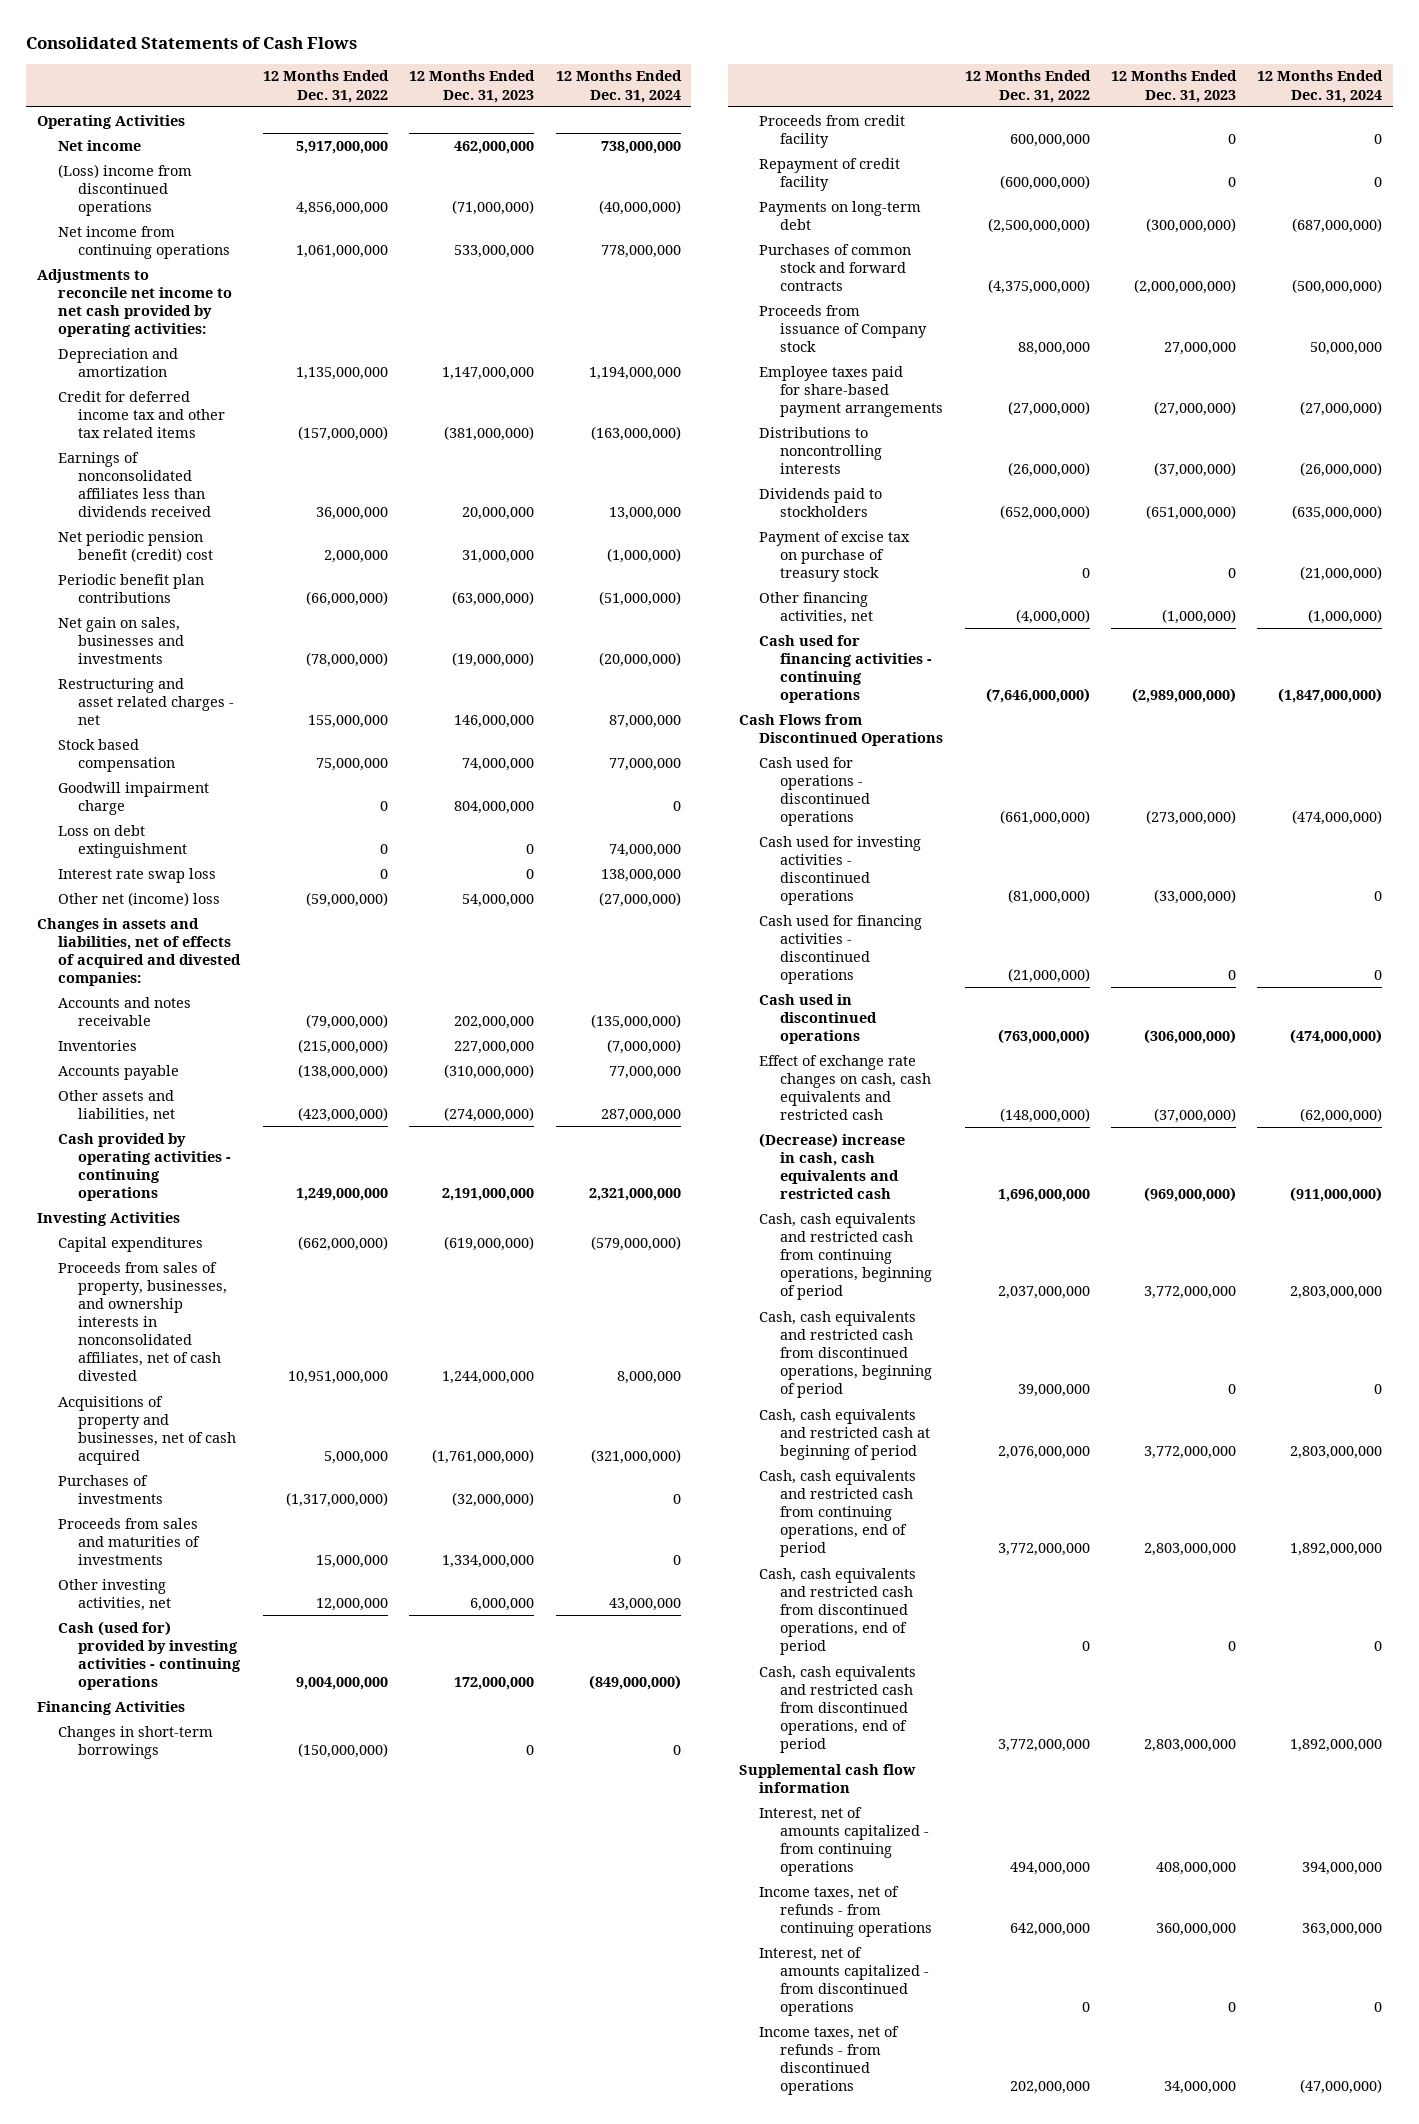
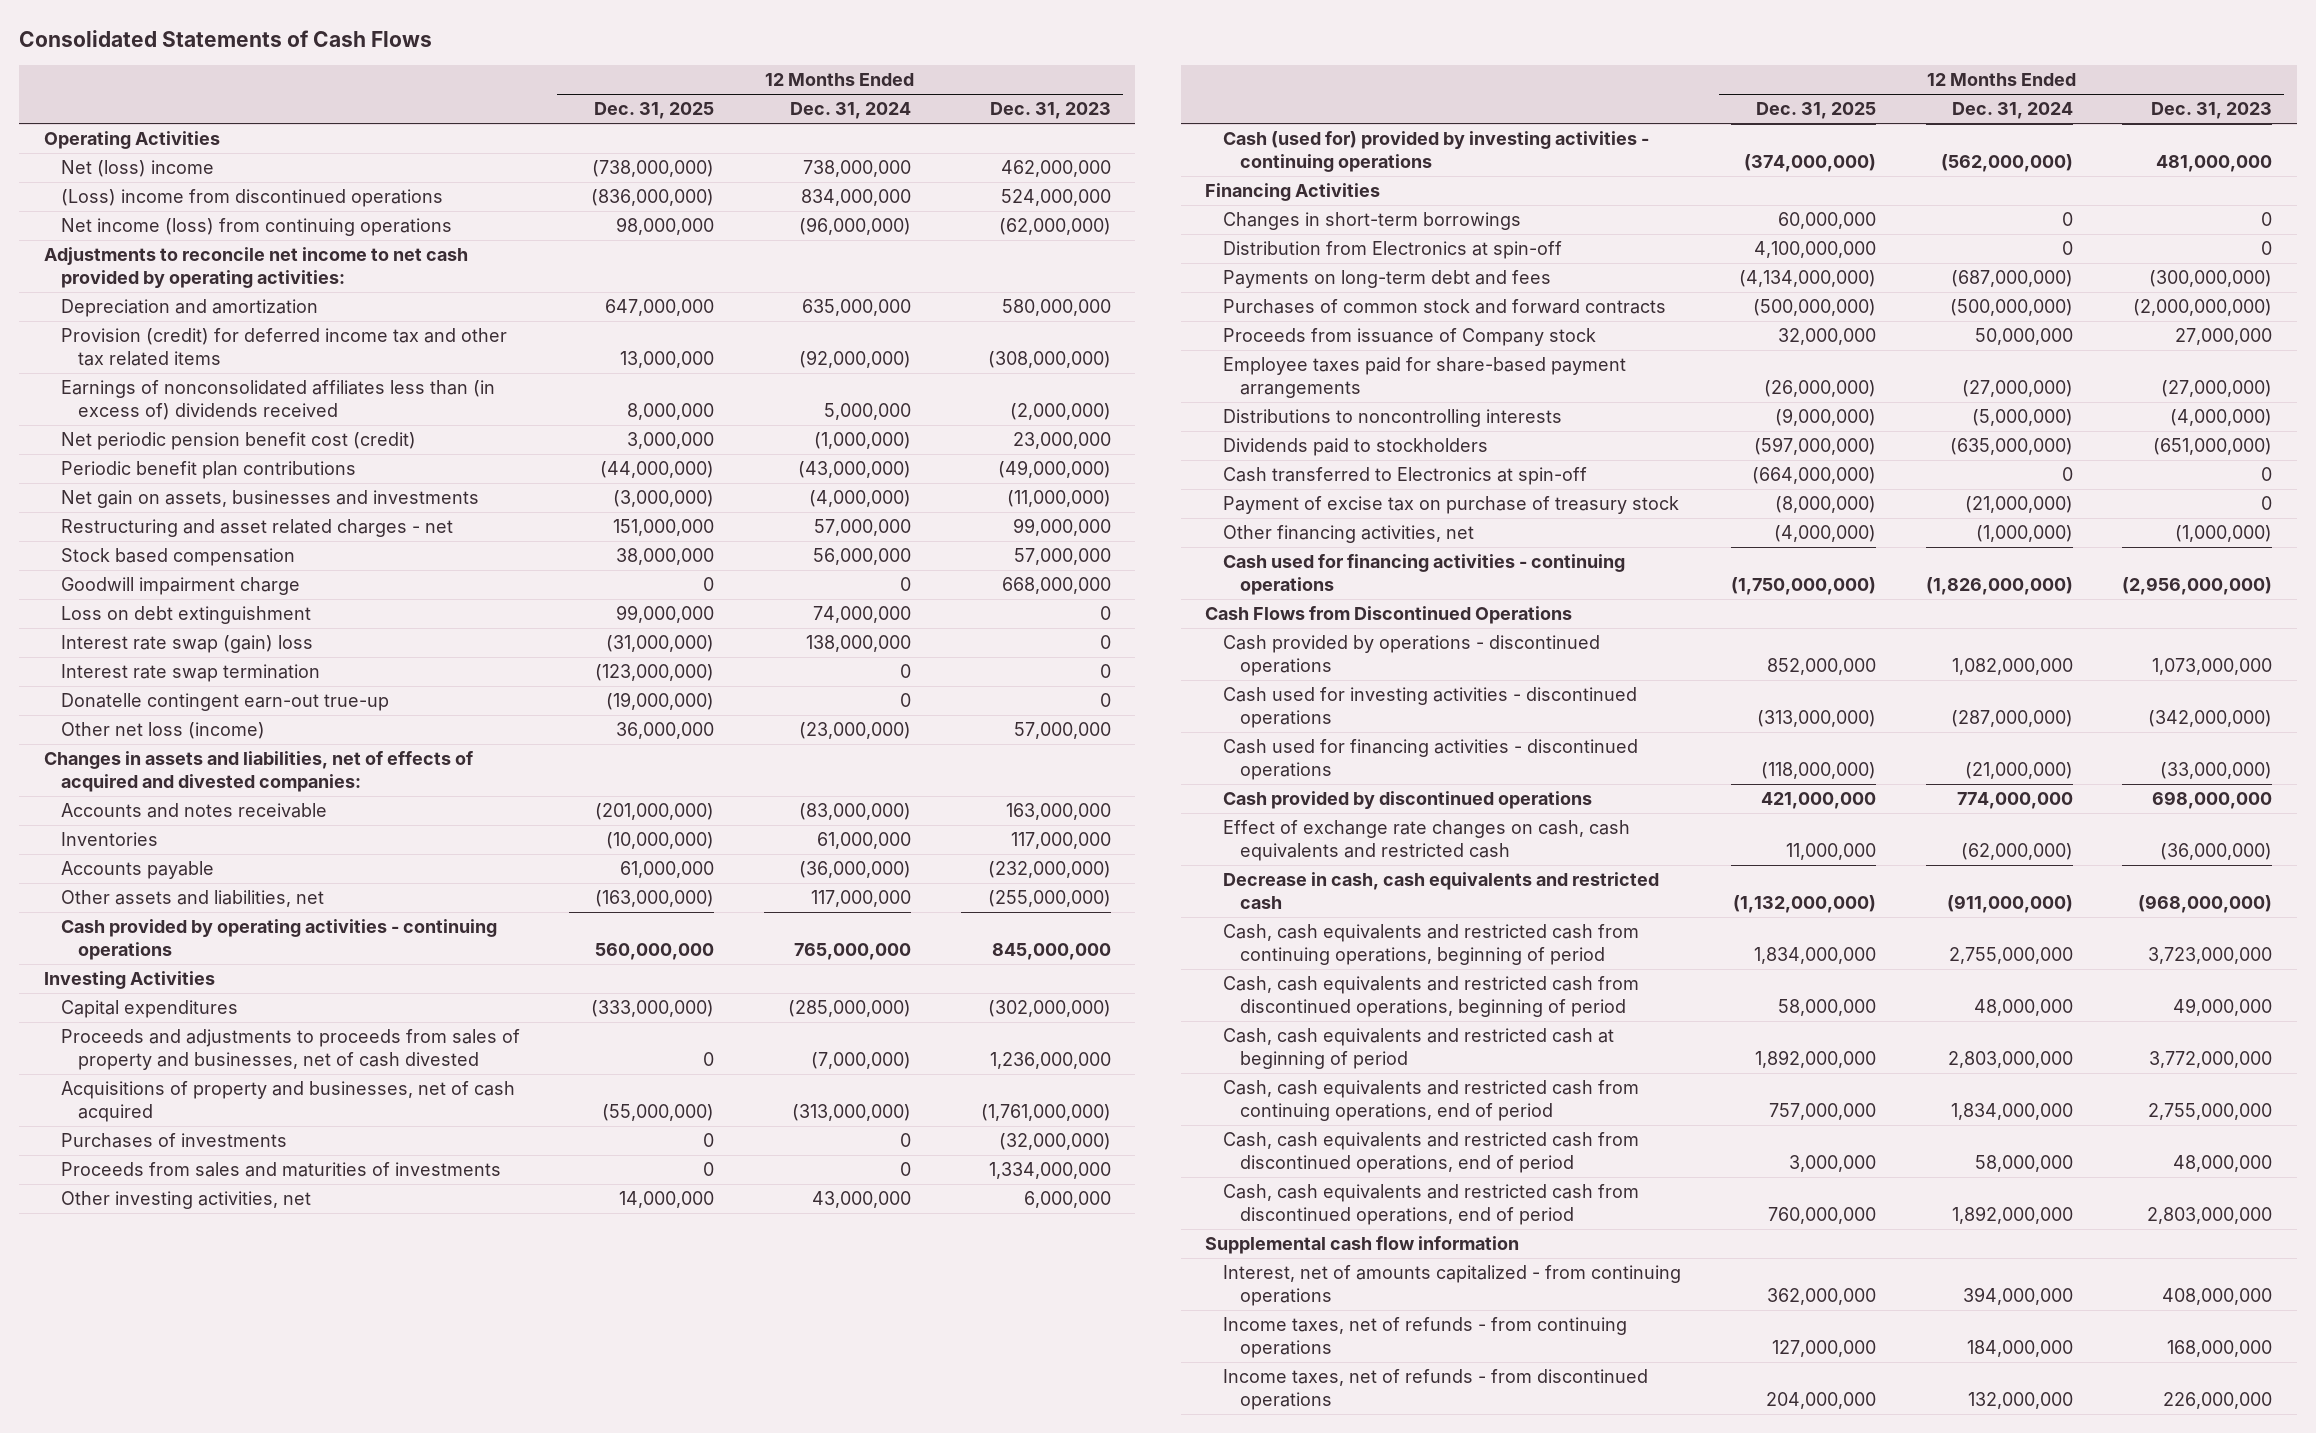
[263,70,390,103] 12 Months Ended Dec. 31, 2022 -> none
none -> [594,102,715,120] Dec. 31, 2025
[57,139,141,151] Net income -> [60,160,214,178] Net (loss) income
[452,200,535,216] (71,000,000) -> [1000,189,1111,207] 524,000,000
[598,200,681,216] (40,000,000) -> [801,189,912,207] 834,000,000
[57,225,231,259] Net income from continuing operations -> [60,218,452,237] Net income (loss) from continuing operations
[454,244,535,258] 533,000,000 -> [998,218,1111,236] (62,000,000)
[600,244,681,258] 778,000,000 -> [799,217,912,236] (96,000,000)
[442,366,535,380] 1,147,000,000 -> [1001,299,1111,317] 580,000,000
[588,366,681,380] 1,194,000,000 -> [802,299,912,317] 635,000,000
[57,390,226,439] Credit for deferred income tax and other tax related items -> [60,328,507,367] Provision (credit) for deferred income tax and other tax related items
[444,426,535,442] (381,000,000) -> [987,351,1111,369] (308,000,000)
[590,426,681,442] (163,000,000) -> [799,350,912,369] (92,000,000)
[57,451,212,518] Earnings of nonconsolidated affiliates less than dividends received -> [60,380,495,421] Earnings of nonconsolidated affiliates less than (in excess of) dividends received
[462,507,535,521] 20,000,000 -> [1009,403,1111,421] (2,000,000)
[608,507,681,521] 13,000,000 -> [824,403,912,421] 5,000,000
[57,530,214,562] Net periodic pension benefit (credit) cost -> [60,432,416,451] Net periodic pension benefit cost (credit)
[462,549,535,563] 31,000,000 -> [1012,432,1111,450] 23,000,000
[452,590,535,606] (63,000,000) -> [997,460,1111,479] (49,000,000)
[598,590,681,606] (51,000,000) -> [798,461,912,479] (43,000,000)
[57,616,185,665] Net gain on sales, businesses and investments -> [60,490,479,509] Net gain on assets, businesses and investments
[452,652,535,668] (19,000,000) -> [1006,490,1111,508] (11,000,000)
[598,652,681,668] (20,000,000) -> [809,490,912,508] (4,000,000)
[454,715,535,729] 146,000,000 -> [1012,518,1111,537] 99,000,000
[608,715,681,729] 87,000,000 -> [814,519,912,537] 57,000,000
[462,757,535,771] 74,000,000 -> [1013,548,1111,566] 57,000,000
[608,757,681,771] 77,000,000 -> [813,548,912,566] 56,000,000
[454,800,535,814] 804,000,000 -> [1001,577,1111,595] 668,000,000
[57,867,216,883] Interest rate swap loss -> [60,635,313,654] Interest rate swap (gain) loss
none -> [60,664,320,683] Interest rate swap termination
none -> [60,693,389,712] Donatelle contingent earn-out true-up
[57,891,220,906] Other net (income) loss -> [60,722,265,740] Other net loss (income)
[462,893,535,907] 54,000,000 -> [1013,722,1111,740] 57,000,000
[598,891,681,907] (27,000,000) -> [799,722,912,740] (23,000,000)
[454,1015,535,1029] 202,000,000 -> [1005,803,1111,821] 163,000,000
[590,1013,681,1029] (135,000,000) -> [799,803,912,821] (83,000,000)
[454,1040,535,1054] 227,000,000 -> [1010,832,1111,850] 117,000,000
[606,1038,681,1054] (7,000,000) -> [817,832,912,850] 61,000,000
[444,1063,535,1079] (310,000,000) -> [987,861,1111,879] (232,000,000)
[608,1065,681,1079] 77,000,000 -> [799,861,912,879] (36,000,000)
[444,1106,535,1122] (274,000,000) -> [987,890,1111,908] (255,000,000)
[600,1108,681,1122] 287,000,000 -> [811,890,912,908] 117,000,000
[442,1188,535,1202] 2,191,000,000 -> [991,943,1111,961] 845,000,000
[588,1188,681,1202] 2,321,000,000 -> [794,943,912,961] 765,000,000
[444,1235,535,1251] (619,000,000) -> [987,1000,1111,1018] (302,000,000)
[590,1235,681,1251] (579,000,000) -> [788,1000,912,1018] (285,000,000)
[57,1261,228,1382] Proceeds from sales of property, businesses, and ownership interests in nonconsolidated affiliates, net of cash divested -> [60,1029,520,1071] Proceeds and adjustments to proceeds from sales of property and businesses, net of cash divested
[442,1371,535,1385] 1,244,000,000 -> [989,1052,1111,1070] 1,236,000,000
[616,1371,681,1385] 8,000,000 -> [811,1052,912,1070] (7,000,000)
[590,1449,681,1465] (321,000,000) -> [792,1104,912,1122] (313,000,000)
[454,1677,535,1691] 172,000,000 -> [2156,155,2273,173] 481,000,000
[588,1675,681,1691] (849,000,000) -> [1940,154,2073,173] (562,000,000)
[759,114,906,148] Proceeds from credit facility -> none
[759,157,901,191] Repayment of credit facility -> none
none -> [1222,241,1562,260] Distribution from Electronics at spin-off
[759,200,922,230] Payments on long-term debt -> [1222,270,1551,289] Payments on long-term debt and fees
[1154,462,1237,478] (37,000,000) -> [2170,409,2273,427] (4,000,000)
[1300,462,1383,478] (26,000,000) -> [1971,409,2073,427] (5,000,000)
none -> [1222,467,1587,486] Cash transferred to Electronics at spin-off
[1132,688,1237,704] (2,989,000,000) -> [2122,577,2273,596] (2,956,000,000)
[1278,688,1383,704] (1,847,000,000) -> [1925,577,2073,596] (1,826,000,000)
[759,756,871,827] Cash used for operations - discontinued operations -> [1222,635,1600,677] Cash provided by operations - discontinued operations
[1146,810,1237,826] (273,000,000) -> [2152,658,2273,676] 1,073,000,000
[1292,810,1383,826] (474,000,000) -> [1951,658,2073,676] 1,082,000,000
[1154,889,1237,905] (33,000,000) -> [2148,710,2273,728] (342,000,000)
[1374,891,1383,902] 0 -> [1950,710,2073,728] (287,000,000)
[1228,970,1237,981] 0 -> [2160,762,2273,780] (33,000,000)
[1374,970,1383,981] 0 -> [1964,762,2073,780] (21,000,000)
[759,993,878,1045] Cash used in discontinued operations -> [1222,791,1592,810] Cash provided by discontinued operations
[1144,1029,1237,1045] (306,000,000) -> [2152,791,2273,810] 698,000,000
[1290,1029,1383,1045] (474,000,000) -> [1956,792,2073,810] 774,000,000
[1154,1108,1237,1124] (37,000,000) -> [2160,843,2273,861] (36,000,000)
[759,1132,906,1200] (Decrease) increase in cash, cash equivalents and restricted cash -> [1222,872,1659,910] Decrease in cash, cash equivalents and restricted cash
[1144,1187,1237,1203] (969,000,000) -> [2138,895,2273,914] (968,000,000)
[1144,1286,1237,1300] 3,772,000,000 -> [2148,947,2273,965] 3,723,000,000
[1290,1286,1383,1300] 2,803,000,000 -> [1948,947,2073,965] 2,755,000,000
[1228,1384,1237,1395] 0 -> [2173,998,2273,1017] 49,000,000
[1374,1384,1383,1395] 0 -> [1973,999,2073,1017] 48,000,000
[1144,1543,1237,1557] 2,803,000,000 -> [2148,1103,2273,1121] 2,755,000,000
[1290,1543,1383,1557] 1,892,000,000 -> [1950,1103,2073,1121] 1,834,000,000
[1228,1641,1237,1652] 0 -> [2173,1155,2273,1173] 48,000,000
[1374,1641,1383,1652] 0 -> [1974,1155,2073,1173] 58,000,000
[759,1946,930,2017] Interest, net of amounts capitalized - from discontinued operations -> none
[1156,1923,1237,1937] 360,000,000 -> [2167,1340,2273,1358] 168,000,000
[1302,1923,1383,1937] 363,000,000 -> [1966,1340,2073,1358] 184,000,000
[1164,2081,1237,2095] 34,000,000 -> [2163,1392,2273,1410] 226,000,000
[1300,2079,1383,2095] (47,000,000) -> [1967,1392,2073,1410] 132,000,000

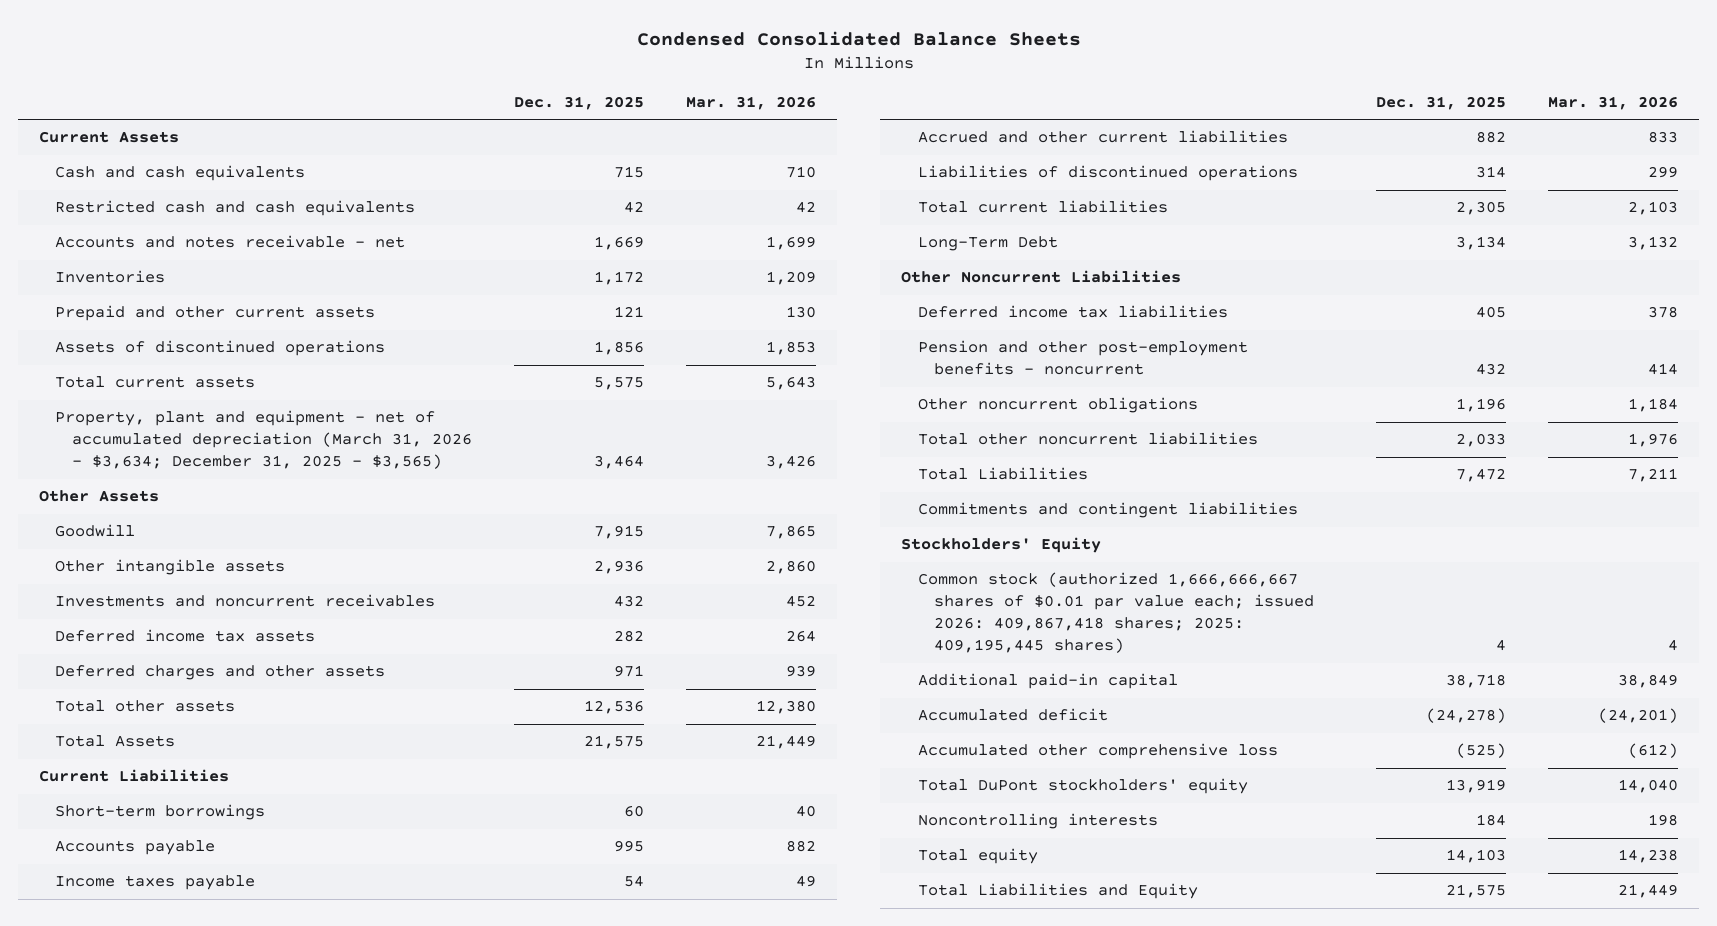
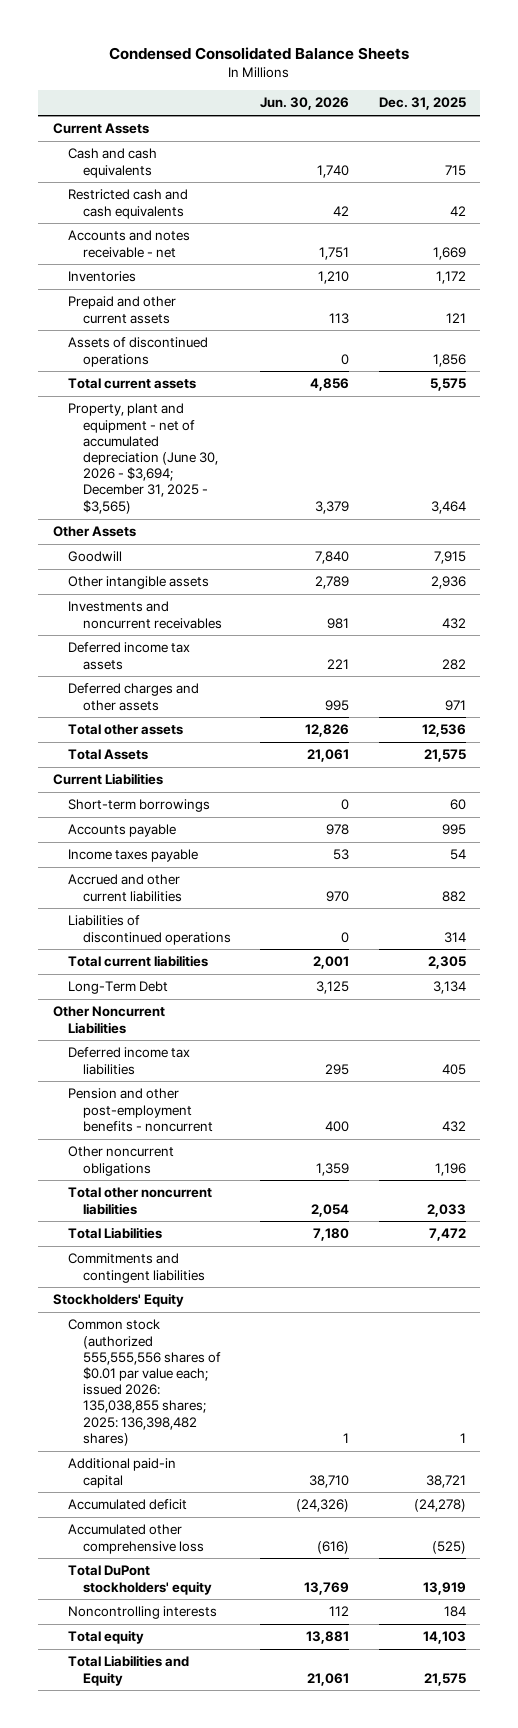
[686,96,817,111] Mar. 31, 2026 -> none
none -> [260,97,350,111] Jun. 30, 2026
[55,410,472,470] Property, plant and equipment - net of accumulated depreciation (March 31, 2026 - $3,634; December 31, 2025 - $3,565) -> [67,403,218,514] Property, plant and equipment - net of accumulated depreciation (June 30, 2026 - $3,694; December 31, 2025 - $3,565)
[917,572,1315,654] Common stock (authorized 1,666,666,667 shares of $0.01 par value each; issued 2026: 409,867,418 shares; 2025: 409,195,445 shares) -> [67,1319,221,1446] Common stock (authorized 555,555,556 shares of $0.01 par value each; issued 2026: 135,038,855 shares; 2025: 136,398,482 shares)
[1496,639,1507,652] 4 -> [459,1432,466,1443] 1
[1446,674,1507,689] 38,718 -> [425,1474,466,1488] 38,721

